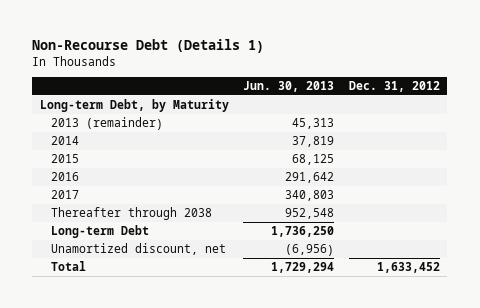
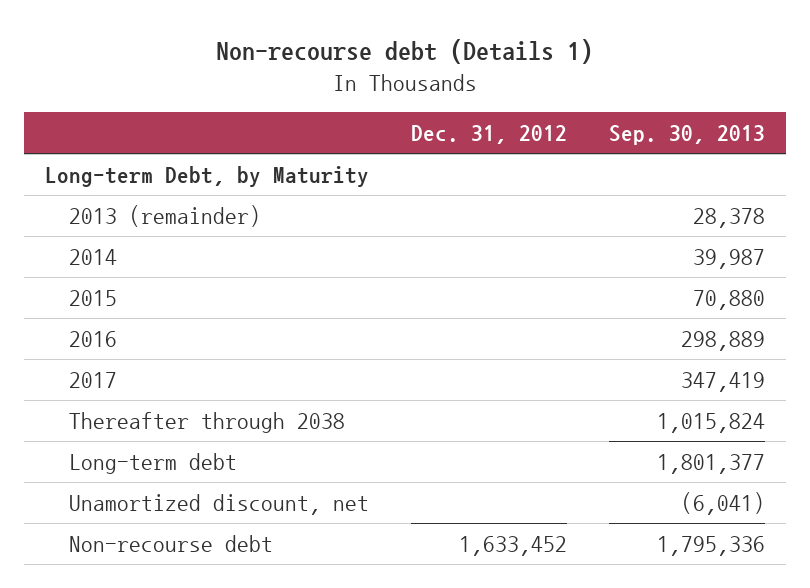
[32,39,265,54] Non-Recourse Debt (Details 1) -> [216,39,594,65] Non-recourse debt (Details 1)
[243,81,335,93] Jun. 30, 2013 -> none
none -> [609,125,766,146] Sep. 30, 2013
[51,224,150,238] Long-term Debt -> [69,452,238,474] Long-term debt
[51,260,87,271] Total -> [69,534,274,552] Non-recourse debt

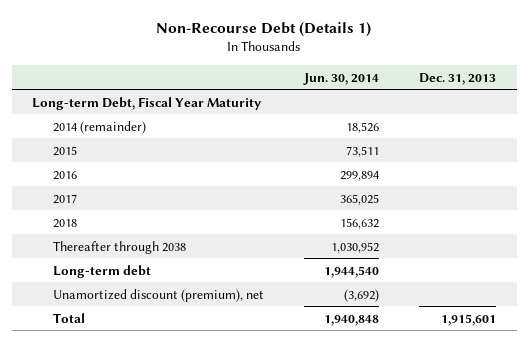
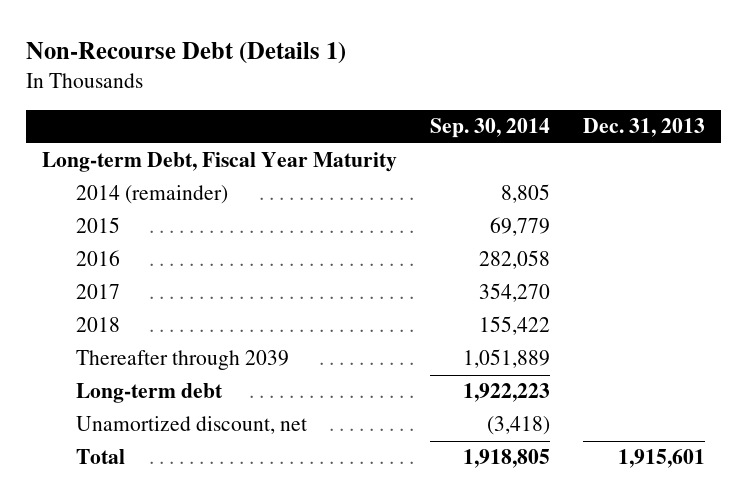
[303,72,380,85] Jun. 30, 2014 -> none
none -> [430,118,551,139] Sep. 30, 2014
[53,240,187,254] Thereafter through 2038 -> [76,350,290,371] Thereafter through 2039
[53,288,265,302] Unamortized discount (premium), net -> [76,416,308,435] Unamortized discount, net

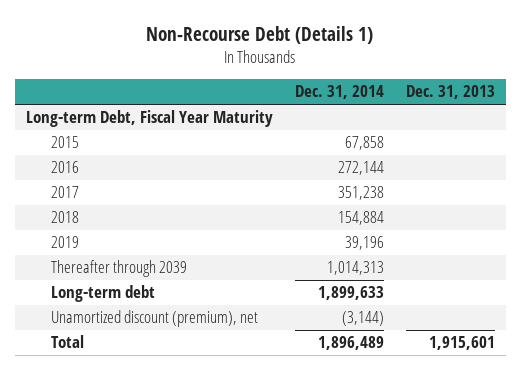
[430,118,551,139] Sep. 30, 2014 -> none
none -> [294,85,384,100] Dec. 31, 2014
[76,185,229,205] 2014 (remainder) -> none
none -> [51,236,80,249] 2019
[76,416,308,435] Unamortized discount, net -> [51,310,259,328] Unamortized discount (premium), net

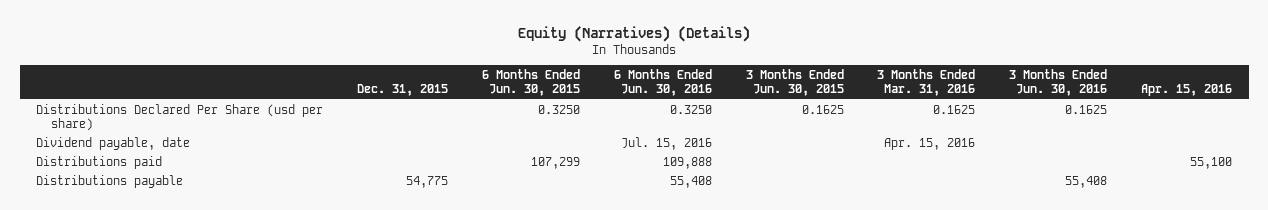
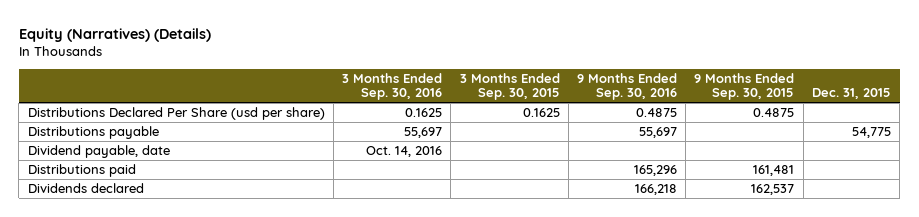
[482,68,581,97] 6 Months Ended Jun. 30, 2015 -> none
[613,68,712,97] 6 Months Ended Jun. 30, 2016 -> none
[745,68,844,97] 3 Months Ended Jun. 30, 2015 -> none
[877,68,976,97] 3 Months Ended Mar. 31, 2016 -> none
[1009,68,1108,97] 3 Months Ended Jun. 30, 2016 -> none
[1140,84,1232,97] Apr. 15, 2016 -> none
none -> [342,72,443,101] 3 Months Ended Sep. 30, 2016
none -> [459,72,560,101] 3 Months Ended Sep. 30, 2015
none -> [576,72,677,101] 9 Months Ended Sep. 30, 2016
none -> [694,72,795,101] 9 Months Ended Sep. 30, 2015
[36,174,184,188] Distributions payable -> [27,126,159,140] Distributions payable
none -> [27,183,144,194] Dividends declared

